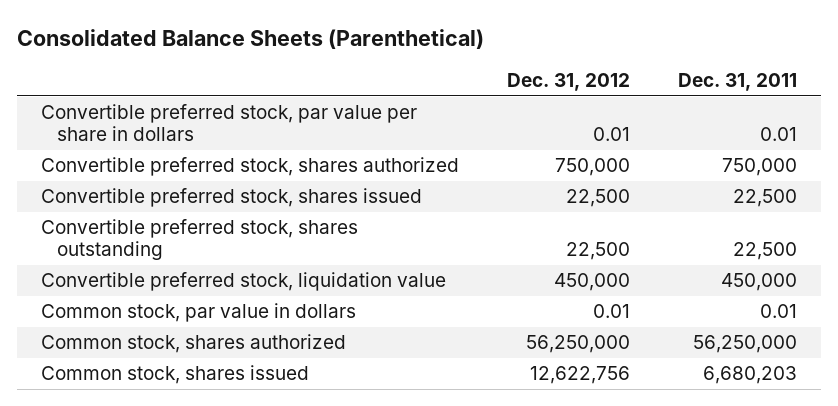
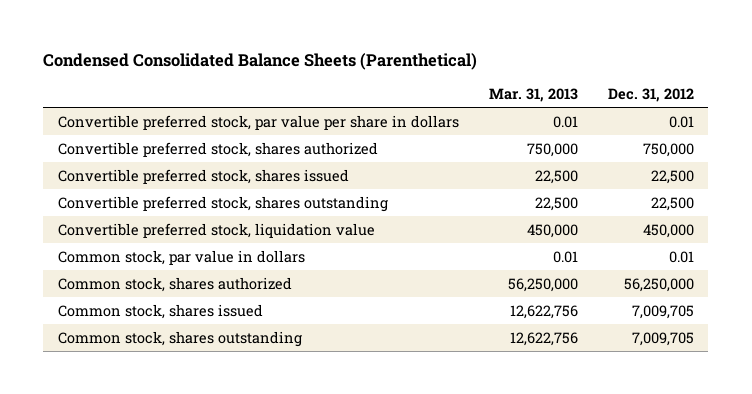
[17,29,485,50] Consolidated Balance Sheets (Parenthetical) -> [43,52,478,70] Condensed Consolidated Balance Sheets (Parenthetical)
[677,73,797,92] Dec. 31, 2011 -> none
none -> [488,87,578,102] Mar. 31, 2013
[529,366,630,385] 12,622,756 -> [631,304,694,319] 7,009,705
none -> [57,330,302,347] Common stock, shares outstanding

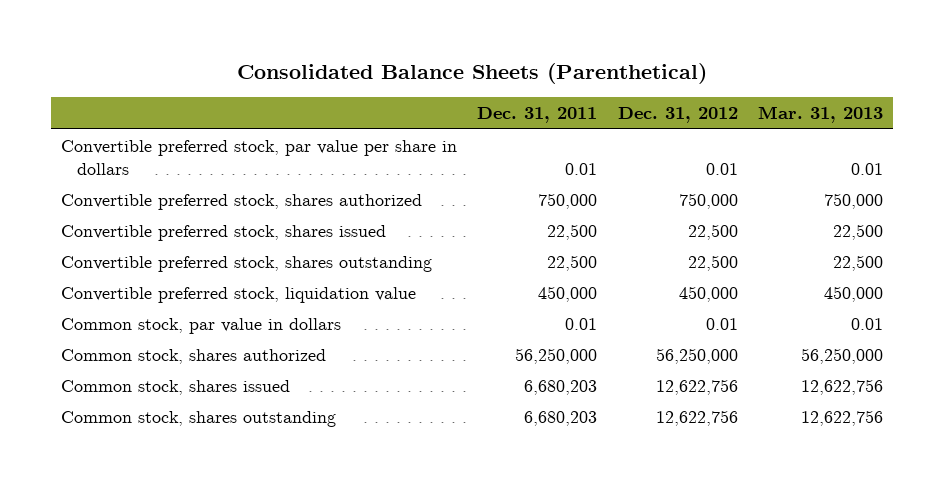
[43,52,478,70] Condensed Consolidated Balance Sheets (Parenthetical) -> [237,63,708,85] Consolidated Balance Sheets (Parenthetical)
none -> [477,107,598,124] Dec. 31, 2011
[631,304,694,319] 7,009,705 -> [655,378,738,395] 12,622,756
[631,331,694,346] 7,009,705 -> [655,409,738,426] 12,622,756

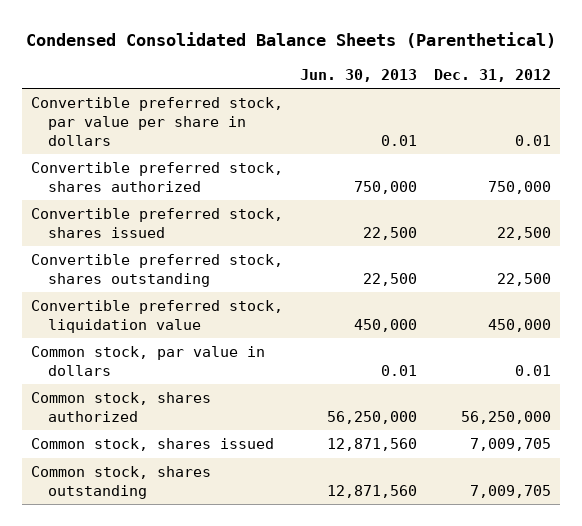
[237,63,708,85] Consolidated Balance Sheets (Parenthetical) -> [25,31,556,48] Condensed Consolidated Balance Sheets (Parenthetical)
[477,107,598,124] Dec. 31, 2011 -> none
[757,106,883,124] Mar. 31, 2013 -> none
none -> [299,68,417,82] Jun. 30, 2013
[655,378,738,395] 12,622,756 -> [470,438,552,452] 7,009,705
[655,409,738,426] 12,622,756 -> [470,484,552,498] 7,009,705

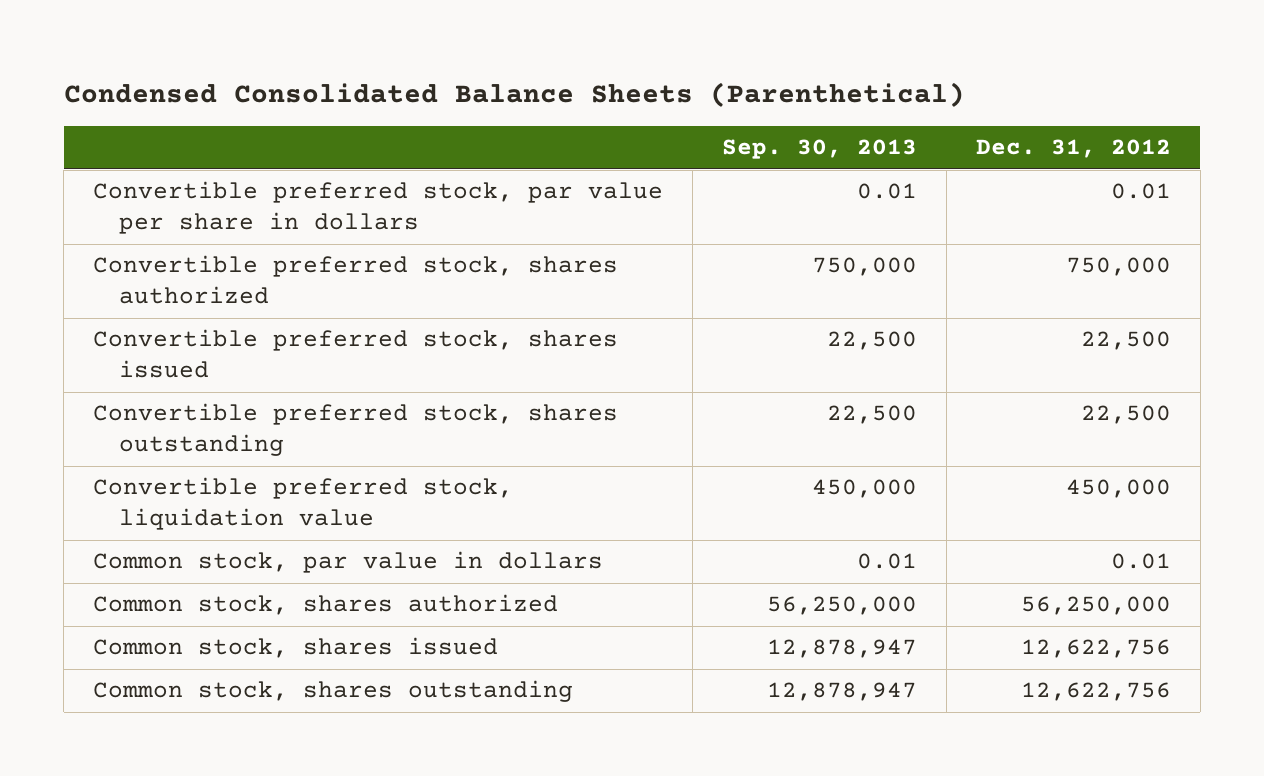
[299,68,417,82] Jun. 30, 2013 -> none
none -> [722,139,918,160] Sep. 30, 2013
[470,438,552,452] 7,009,705 -> [1020,639,1171,659] 12,622,756
[470,484,552,498] 7,009,705 -> [1020,682,1171,702] 12,622,756

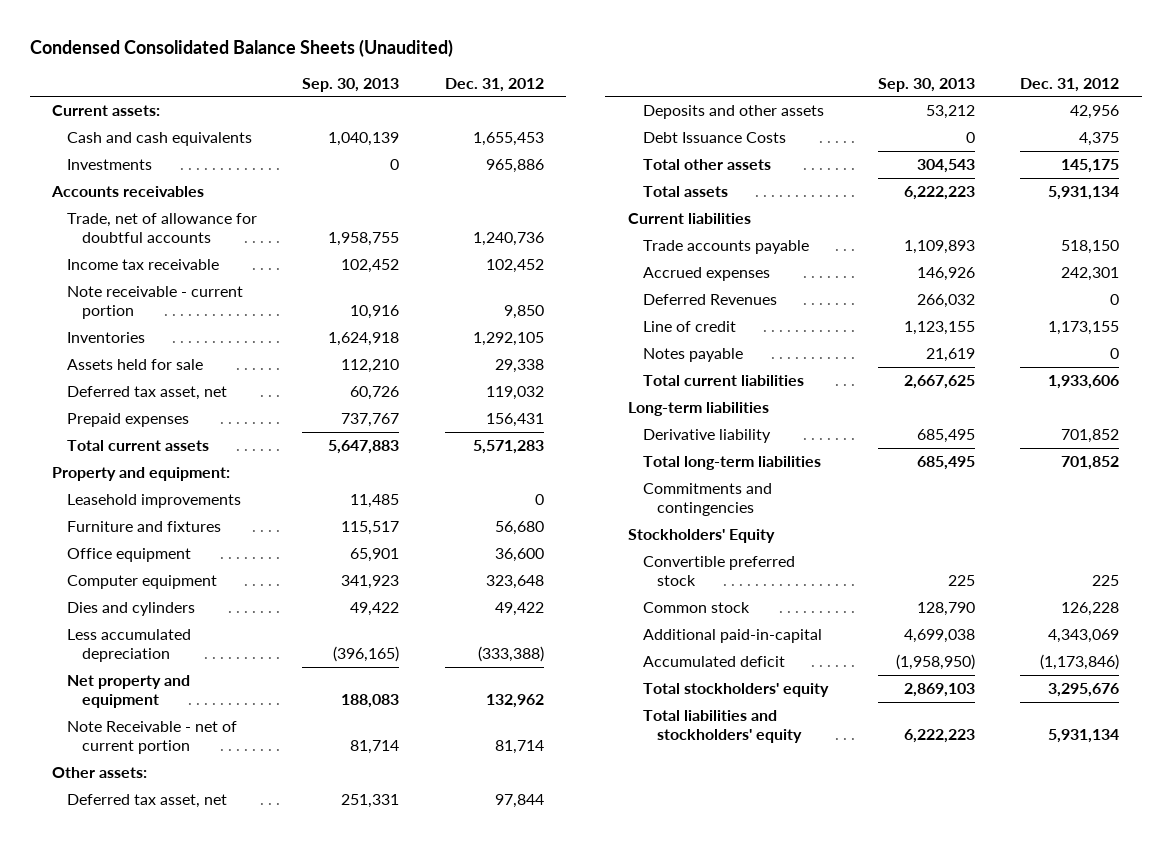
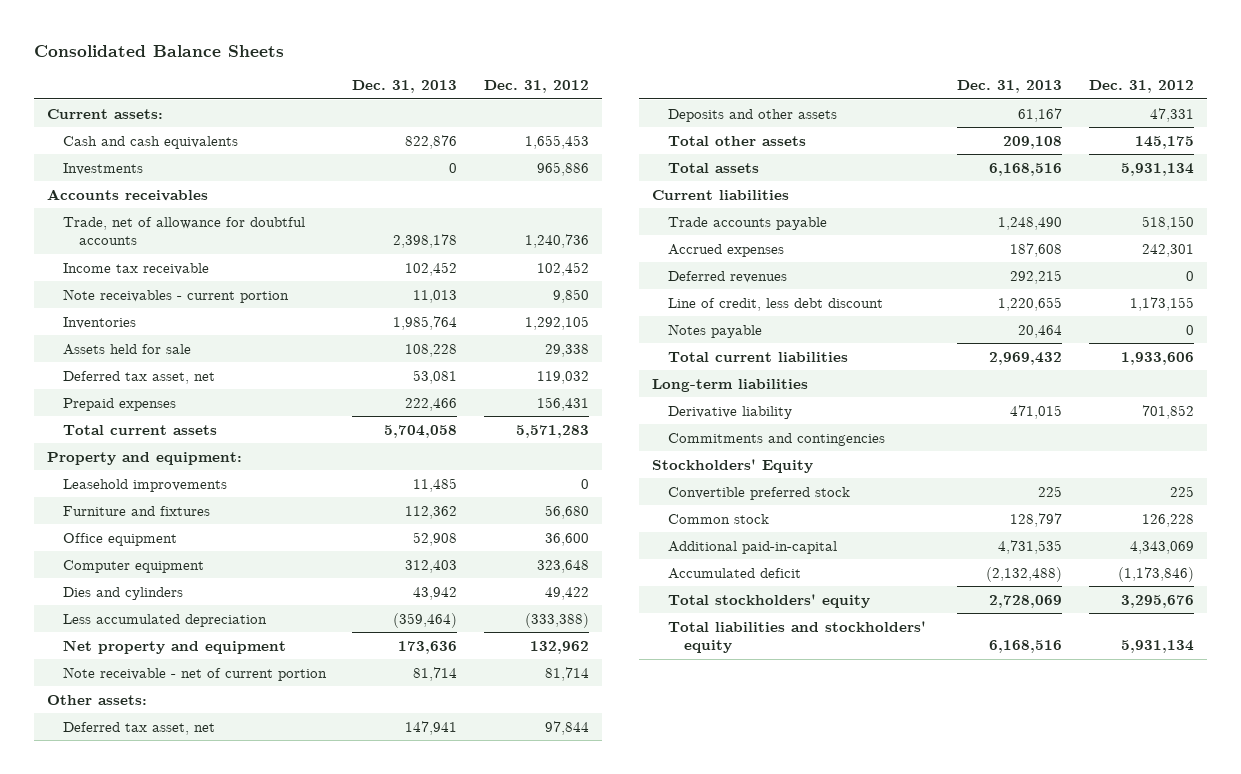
[29,38,453,57] Condensed Consolidated Balance Sheets (Unaudited) -> [33,44,284,57] Consolidated Balance Sheets
[302,77,400,92] Sep. 30, 2013 -> none
none -> [352,80,458,94] Dec. 31, 2013
[67,286,244,320] Note receivable - current portion -> [62,288,289,303] Note receivables - current portion
[67,721,238,755] Note Receivable - net of current portion -> [62,666,327,681] Note receivable - net of current portion
[642,132,786,144] Debt Issuance Costs -> none
[1070,105,1120,120] 42,956 -> [1149,107,1194,122] 47,331
[642,294,777,306] Deferred Revenues -> [668,270,788,283] Deferred revenues
[642,321,736,333] Line of credit -> [668,297,884,311] Line of credit, less debt discount
[642,456,821,471] Total long-term liabilities -> none

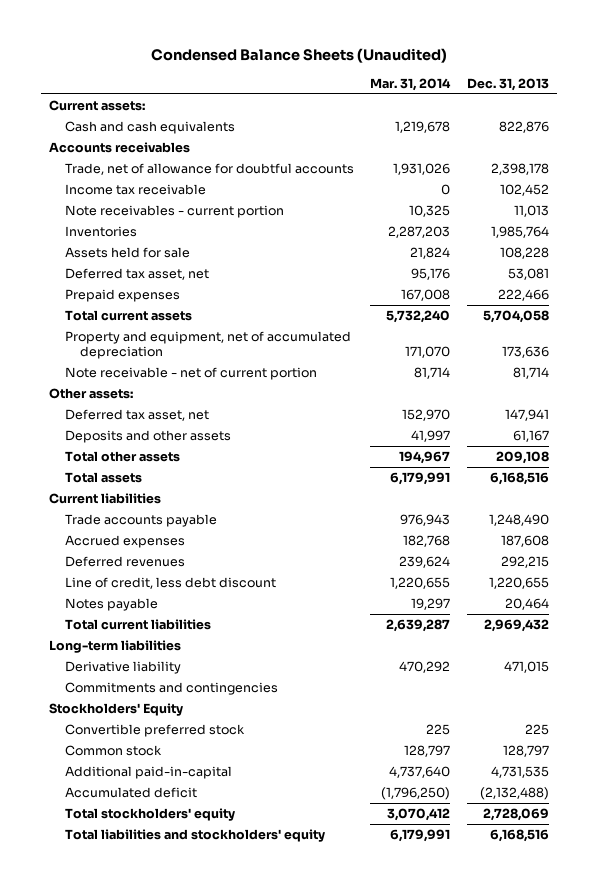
[33,44,284,57] Consolidated Balance Sheets -> [150,48,447,64] Condensed Balance Sheets (Unaudited)
[483,80,589,94] Dec. 31, 2012 -> none
none -> [370,77,452,91] Mar. 31, 2014
[62,162,143,175] Investments -> none
[46,451,242,465] Property and equipment: -> none
[62,478,227,492] Leasehold improvements -> none
[62,505,210,516] Furniture and fixtures -> none
[62,532,177,546] Office equipment -> none
[62,559,204,573] Computer equipment -> none
[62,586,183,600] Dies and cylinders -> none
[62,613,267,627] Less accumulated depreciation -> none
[62,639,286,654] Net property and equipment -> [64,330,351,359] Property and equipment, net of accumulated depreciation

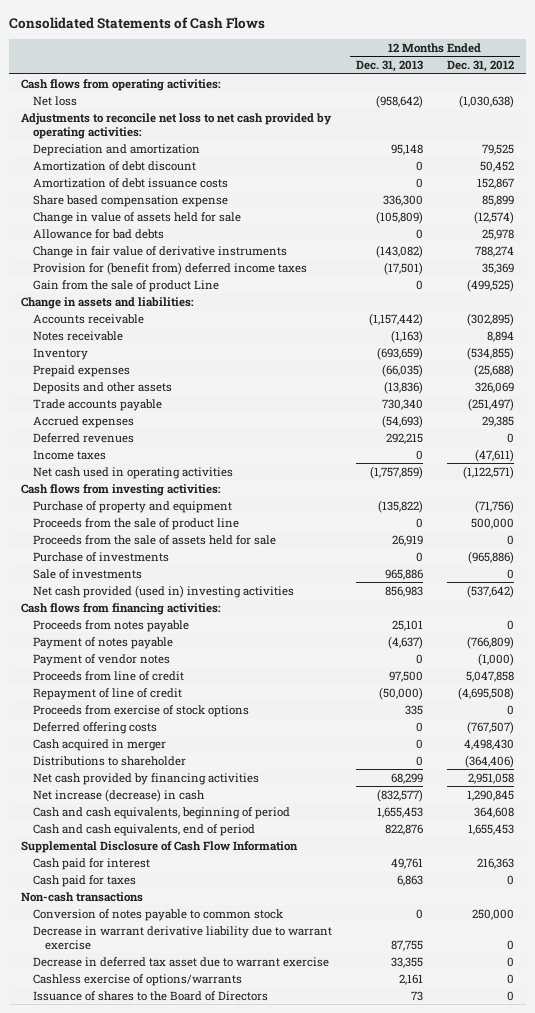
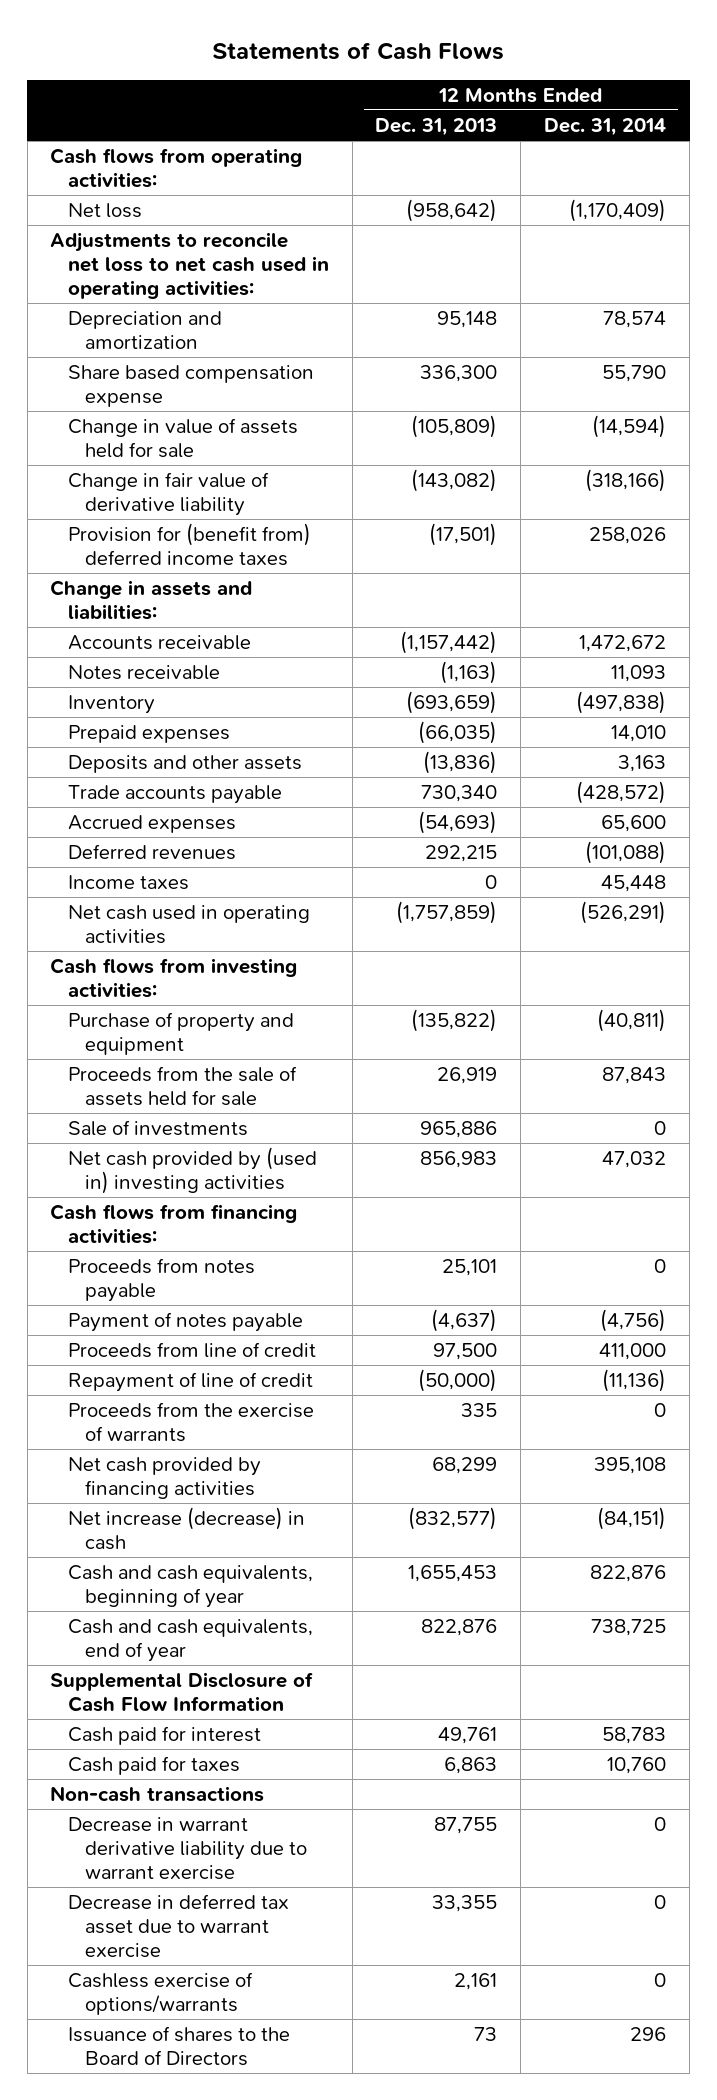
[9,16,266,29] Consolidated Statements of Cash Flows -> [212,42,505,61] Statements of Cash Flows
[446,60,514,73] Dec. 31, 2012 -> none
none -> [544,118,667,137] Dec. 31, 2014
[21,112,333,139] Adjustments to reconcile net loss to net cash provided by operating activities: -> [50,232,329,300] Adjustments to reconcile net loss to net cash used in operating activities:
[33,160,197,171] Amortization of debt discount -> none
[33,177,229,188] Amortization of debt issuance costs -> none
[33,228,165,239] Allowance for bad debts -> none
[33,245,288,258] Change in fair value of derivative instruments -> [67,472,269,517] Change in fair value of derivative liability
[33,279,220,292] Gain from the sale of product Line -> none
[33,517,240,530] Proceeds from the sale of product line -> none
[33,551,170,562] Purchase of investments -> none
[33,584,295,598] Net cash provided (used in) investing activities -> [67,1147,317,1195] Net cash provided by (used in) investing activities
[33,653,171,666] Payment of vendor notes -> none
[33,721,158,734] Deferred offering costs -> none
[33,738,167,751] Cash acquired in merger -> none
[33,755,187,766] Distributions to shareholder -> none
[33,704,250,717] Proceeds from exercise of stock options -> [67,1402,314,1443] Proceeds from the exercise of warrants
[33,806,291,819] Cash and cash equivalents, beginning of period -> [67,1565,313,1609] Cash and cash equivalents, beginning of year
[33,823,256,836] Cash and cash equivalents, end of period -> [67,1619,313,1663] Cash and cash equivalents, end of year
[33,908,284,921] Conversion of notes payable to common stock -> none

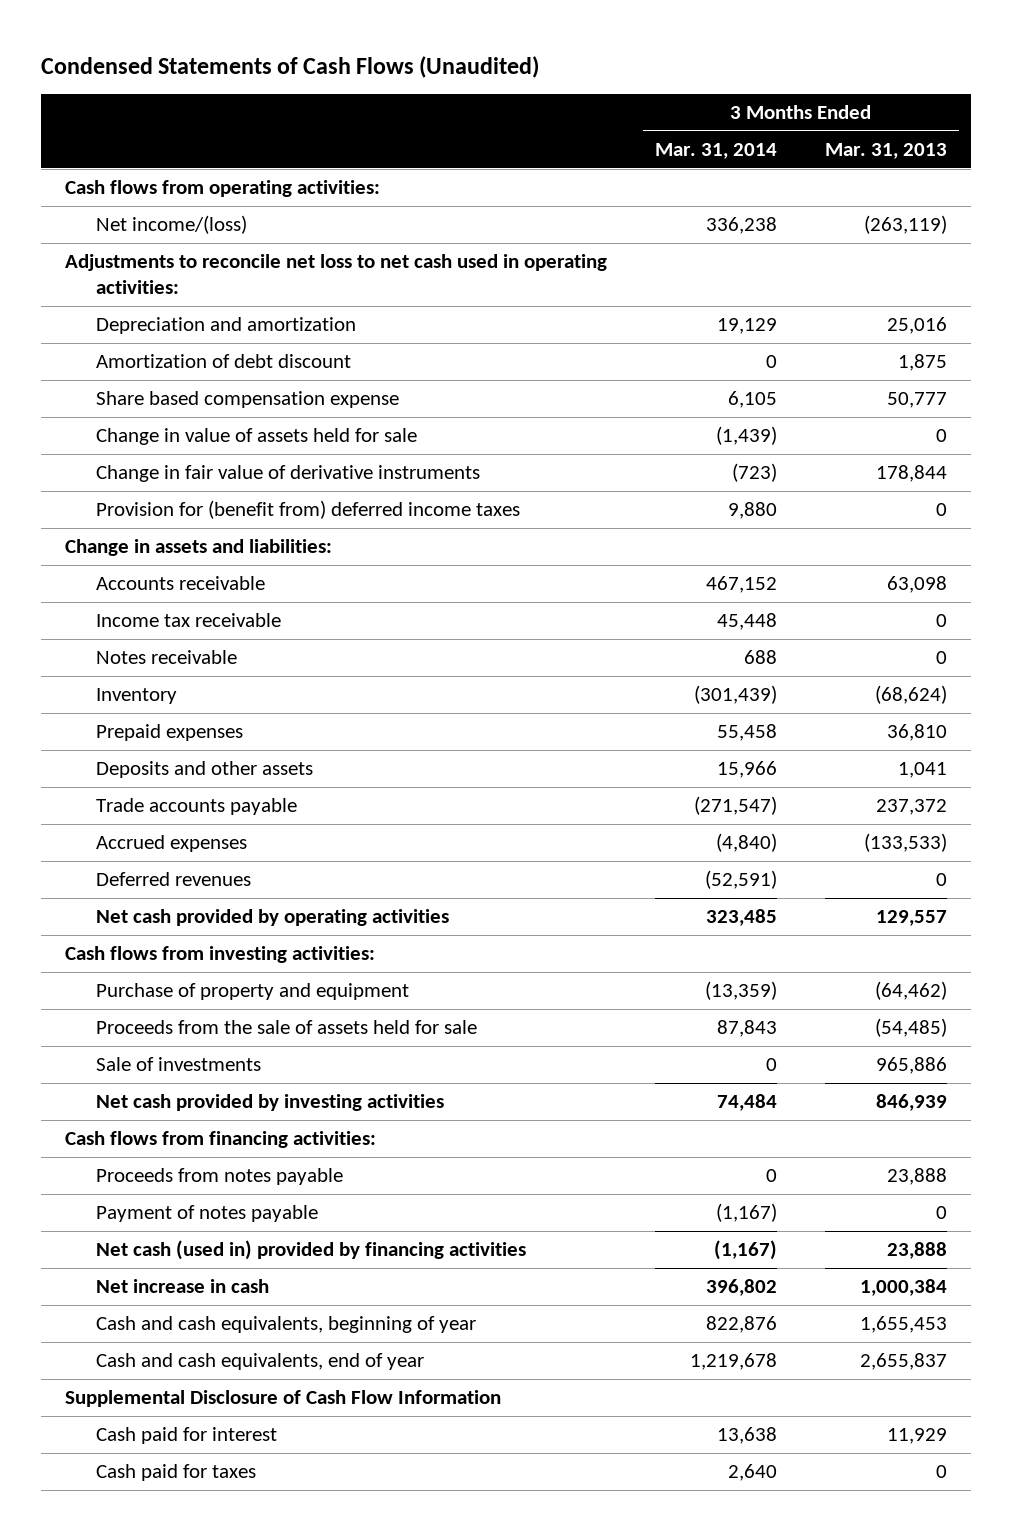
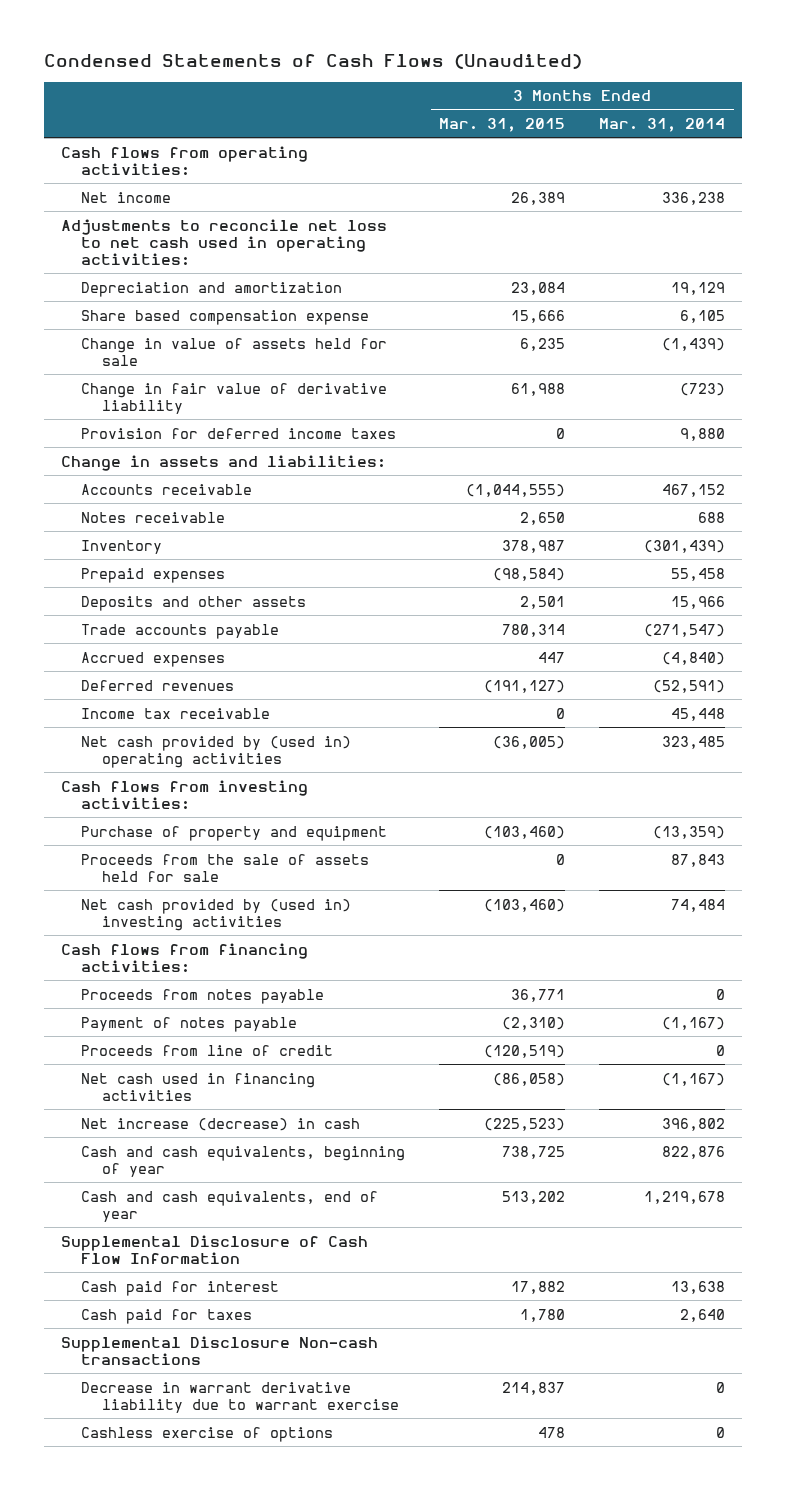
[825,143,948,160] Mar. 31, 2013 -> none
none -> [439,118,566,133] Mar. 31, 2015
[95,215,247,235] Net income/(loss) -> [81,191,172,203] Net income
[95,354,351,369] Amortization of debt discount -> none
[95,465,480,483] Change in fair value of derivative instruments -> [81,382,388,414] Change in fair value of derivative liability
[95,500,520,520] Provision for (benefit from) deferred income taxes -> [81,427,397,439] Provision for deferred income taxes
[95,613,281,628] Income tax receivable -> [81,707,271,719] Income tax receivable
[95,909,449,927] Net cash provided by operating activities -> [81,735,352,768] Net cash provided by (used in) operating activities
[95,1057,261,1072] Sale of investments -> none
[95,1094,444,1112] Net cash provided by investing activities -> [81,898,352,931] Net cash provided by (used in) investing activities
none -> [81,1044,334,1056] Proceeds from line of credit
[95,1240,526,1261] Net cash (used in) provided by financing activities -> [81,1072,316,1101] Net cash used in financing activities
[95,1279,269,1294] Net increase in cash -> [81,1117,361,1131] Net increase (decrease) in cash
none -> [61,1335,379,1365] Supplemental Disclosure Non-cash transactions
none -> [81,1381,399,1413] Decrease in warrant derivative liability due to warrant exercise
none -> [81,1426,334,1442] Cashless exercise of options

